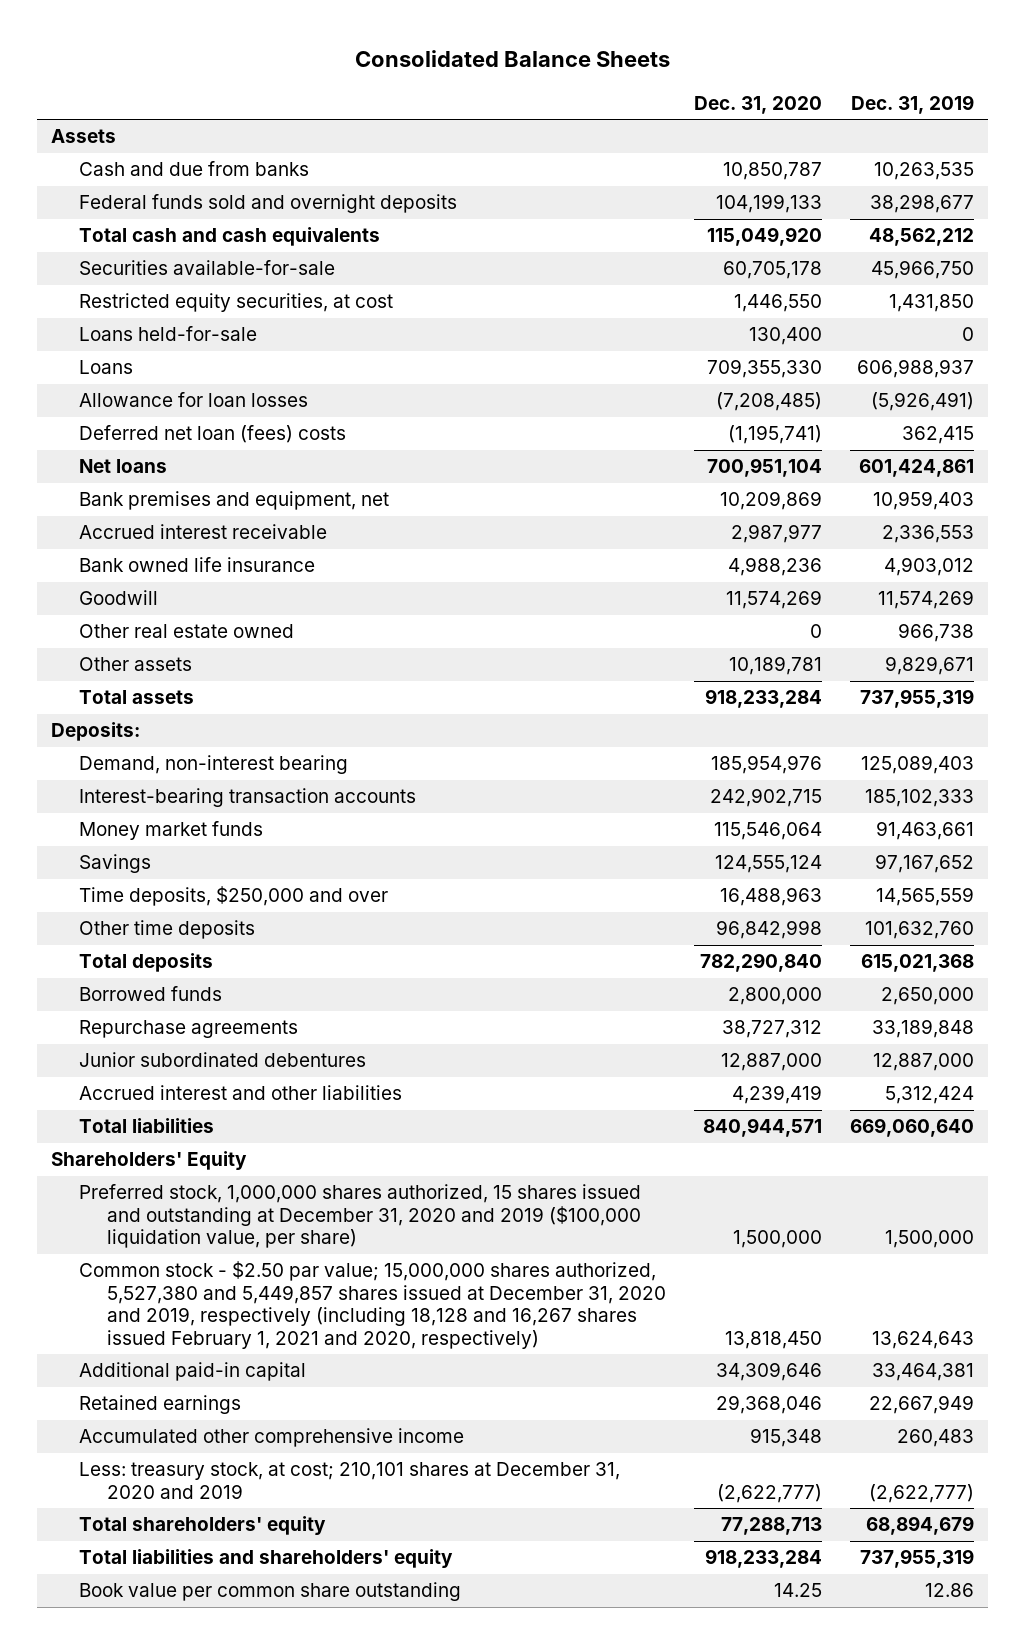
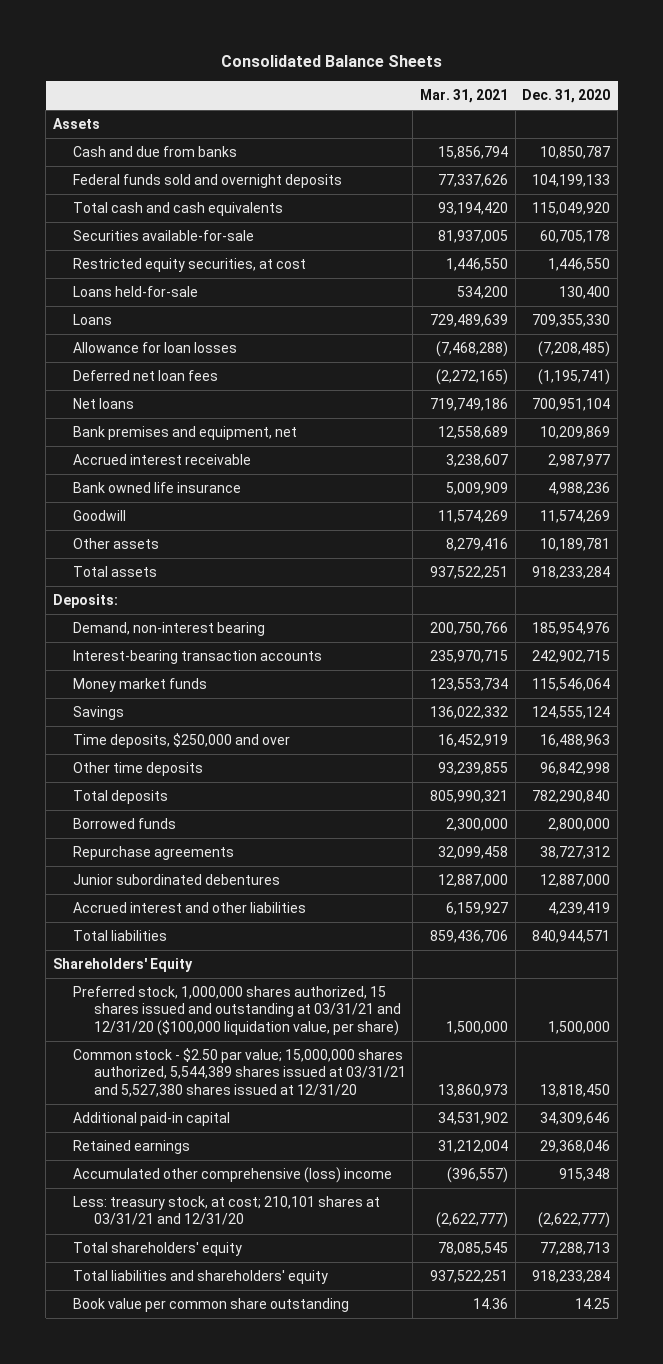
[851,94,975,114] Dec. 31, 2019 -> none
none -> [420,89,509,104] Mar. 31, 2021
[79,425,347,444] Deferred net loan (fees) costs -> [73,369,219,381] Deferred net loan fees
[79,624,295,639] Other real estate owned -> none
[79,1184,642,1249] Preferred stock, 1,000,000 shares authorized, 15 shares issued and outstanding at December 31, 2020 and 2019 ($100,000 liquidation value, per share) -> [73,985,401,1036] Preferred stock, 1,000,000 shares authorized, 15 shares issued and outstanding at 03/31/21 and 12/31/20 ($100,000 liquidation value, per share)
[79,1261,666,1349] Common stock - $2.50 par value; 15,000,000 shares authorized, 5,527,380 and 5,449,857 shares issued at December 31, 2020 and 2019, respectively (including 18,128 and 16,267 shares issued February 1, 2021 and 2020, respectively) -> [73,1047,406,1097] Common stock - $2.50 par value; 15,000,000 shares authorized, 5,544,389 shares issued at 03/31/21 and 5,527,380 shares issued at 12/31/20
[79,1428,465,1448] Accumulated other comprehensive income -> [73,1166,393,1183] Accumulated other comprehensive (loss) income
[79,1462,621,1499] Less: treasury stock, at cost; 210,101 shares at December 31, 2020 and 2019 -> [73,1195,381,1226] Less: treasury stock, at cost; 210,101 shares at 03/31/21 and 12/31/20

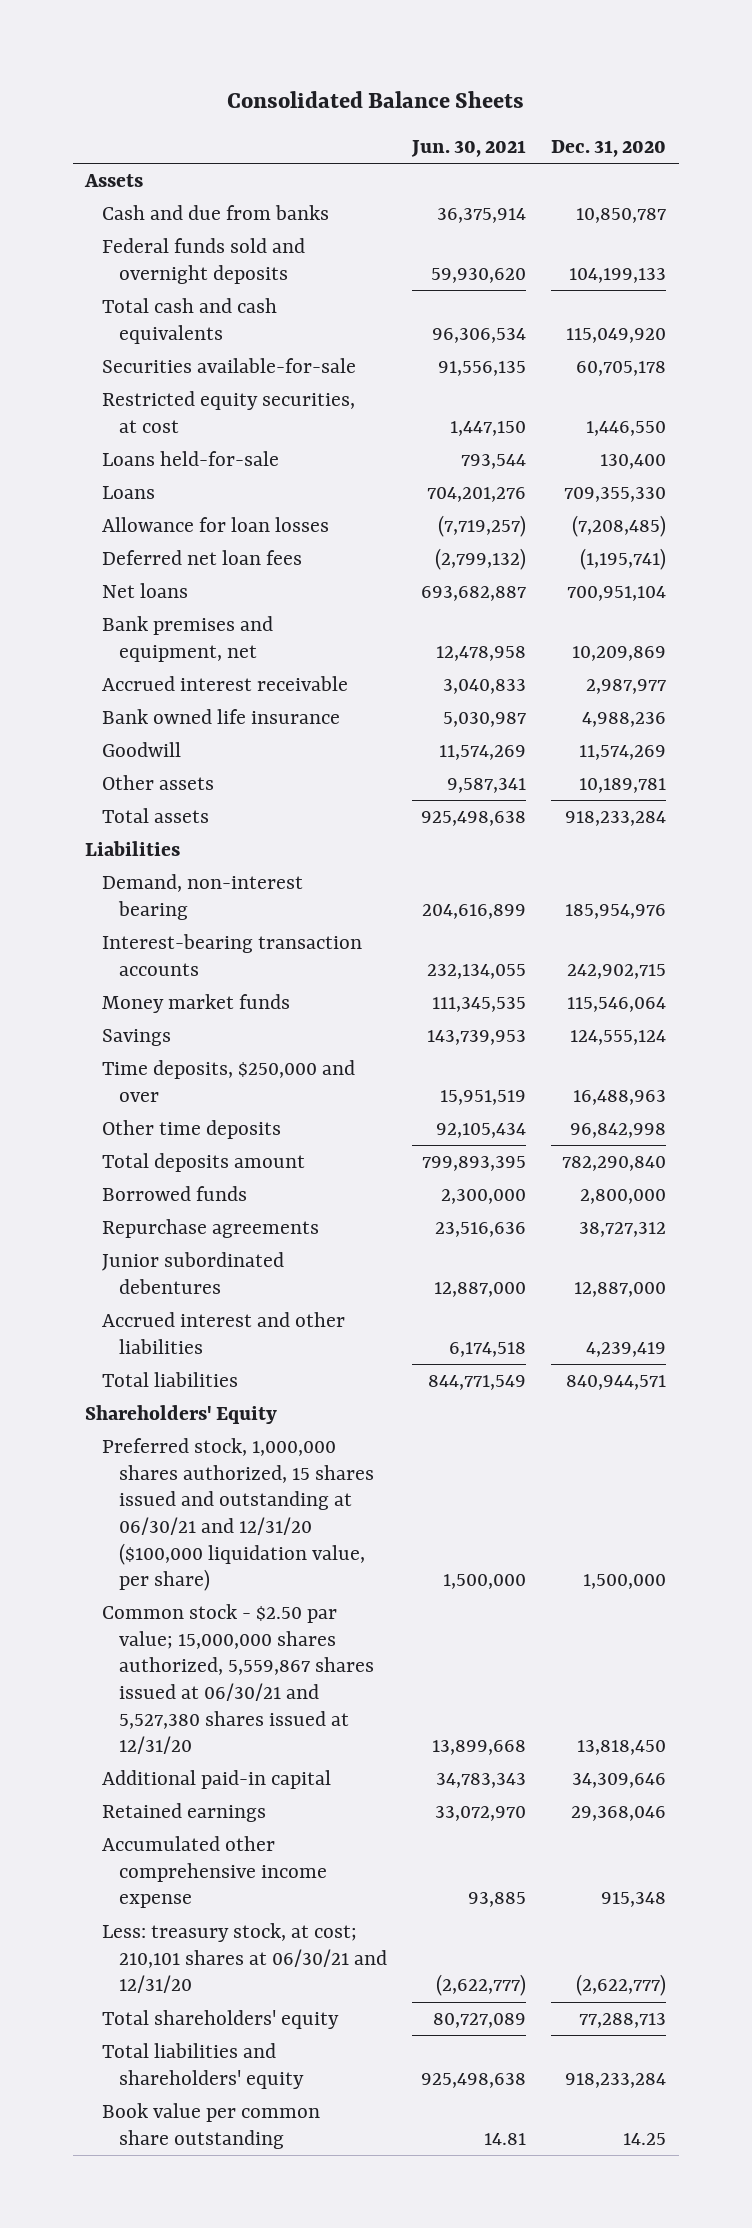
[420,89,509,104] Mar. 31, 2021 -> none
none -> [411,140,527,158] Jun. 30, 2021
[53,593,119,608] Deposits: -> none
none -> [85,841,181,857] Liabilities
[73,789,169,804] Total deposits -> [102,1153,306,1173] Total deposits amount
[73,985,401,1036] Preferred stock, 1,000,000 shares authorized, 15 shares issued and outstanding at 03/31/21 and 12/31/20 ($100,000 liquidation value, per share) -> [102,1438,375,1592] Preferred stock, 1,000,000 shares authorized, 15 shares issued and outstanding at 06/30/21 and 12/31/20 ($100,000 liquidation value, per share)
[73,1047,406,1097] Common stock - $2.50 par value; 15,000,000 shares authorized, 5,544,389 shares issued at 03/31/21 and 5,527,380 shares issued at 12/31/20 -> [102,1604,375,1755] Common stock - $2.50 par value; 15,000,000 shares authorized, 5,559,867 shares issued at 06/30/21 and 5,527,380 shares issued at 12/31/20
[73,1166,393,1183] Accumulated other comprehensive (loss) income -> [102,1836,328,1909] Accumulated other comprehensive income expense
[73,1195,381,1226] Less: treasury stock, at cost; 210,101 shares at 03/31/21 and 12/31/20 -> [102,1923,388,1994] Less: treasury stock, at cost; 210,101 shares at 06/30/21 and 12/31/20

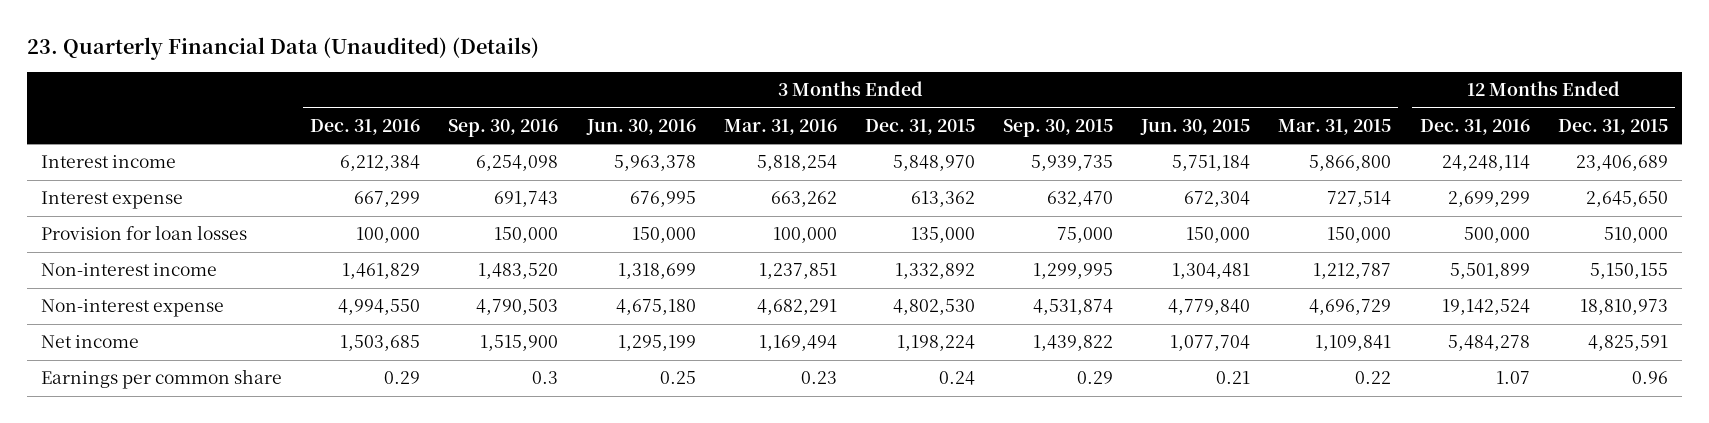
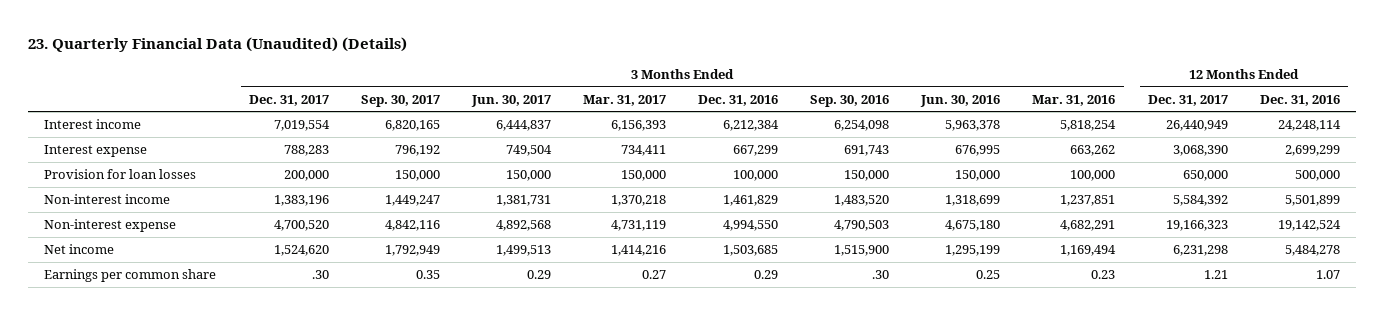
[864,118,975,135] Dec. 31, 2015 -> none
[1003,118,1114,137] Sep. 30, 2015 -> none
[1140,118,1251,135] Jun. 30, 2015 -> none
[1278,118,1392,135] Mar. 31, 2015 -> none
[1557,118,1668,135] Dec. 31, 2015 -> none
none -> [248,94,329,106] Dec. 31, 2017
none -> [360,94,440,107] Sep. 30, 2017
none -> [470,94,551,107] Jun. 30, 2017
none -> [582,94,666,106] Mar. 31, 2017
none -> [1147,94,1228,106] Dec. 31, 2017
[532,371,559,385] 0.3 -> [872,270,890,280] .30

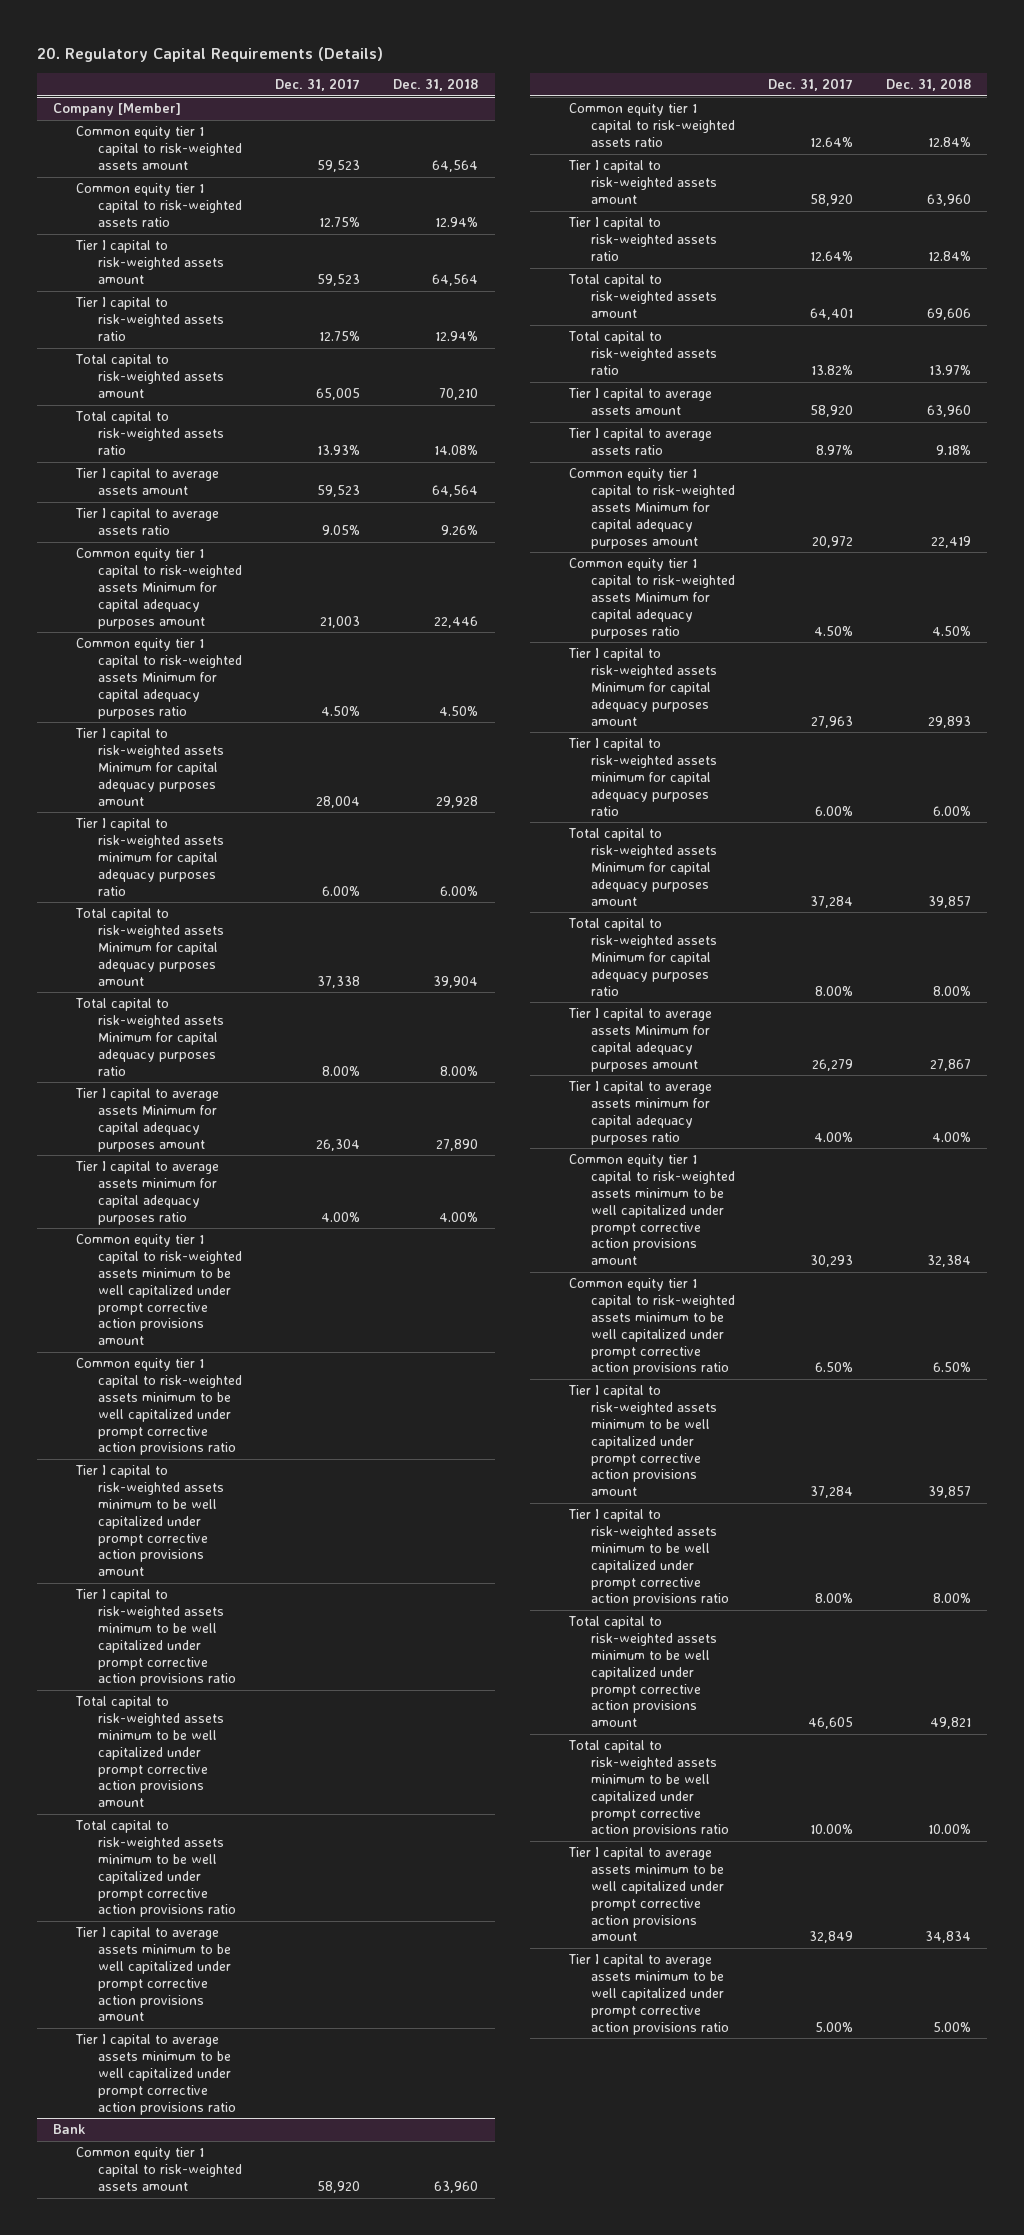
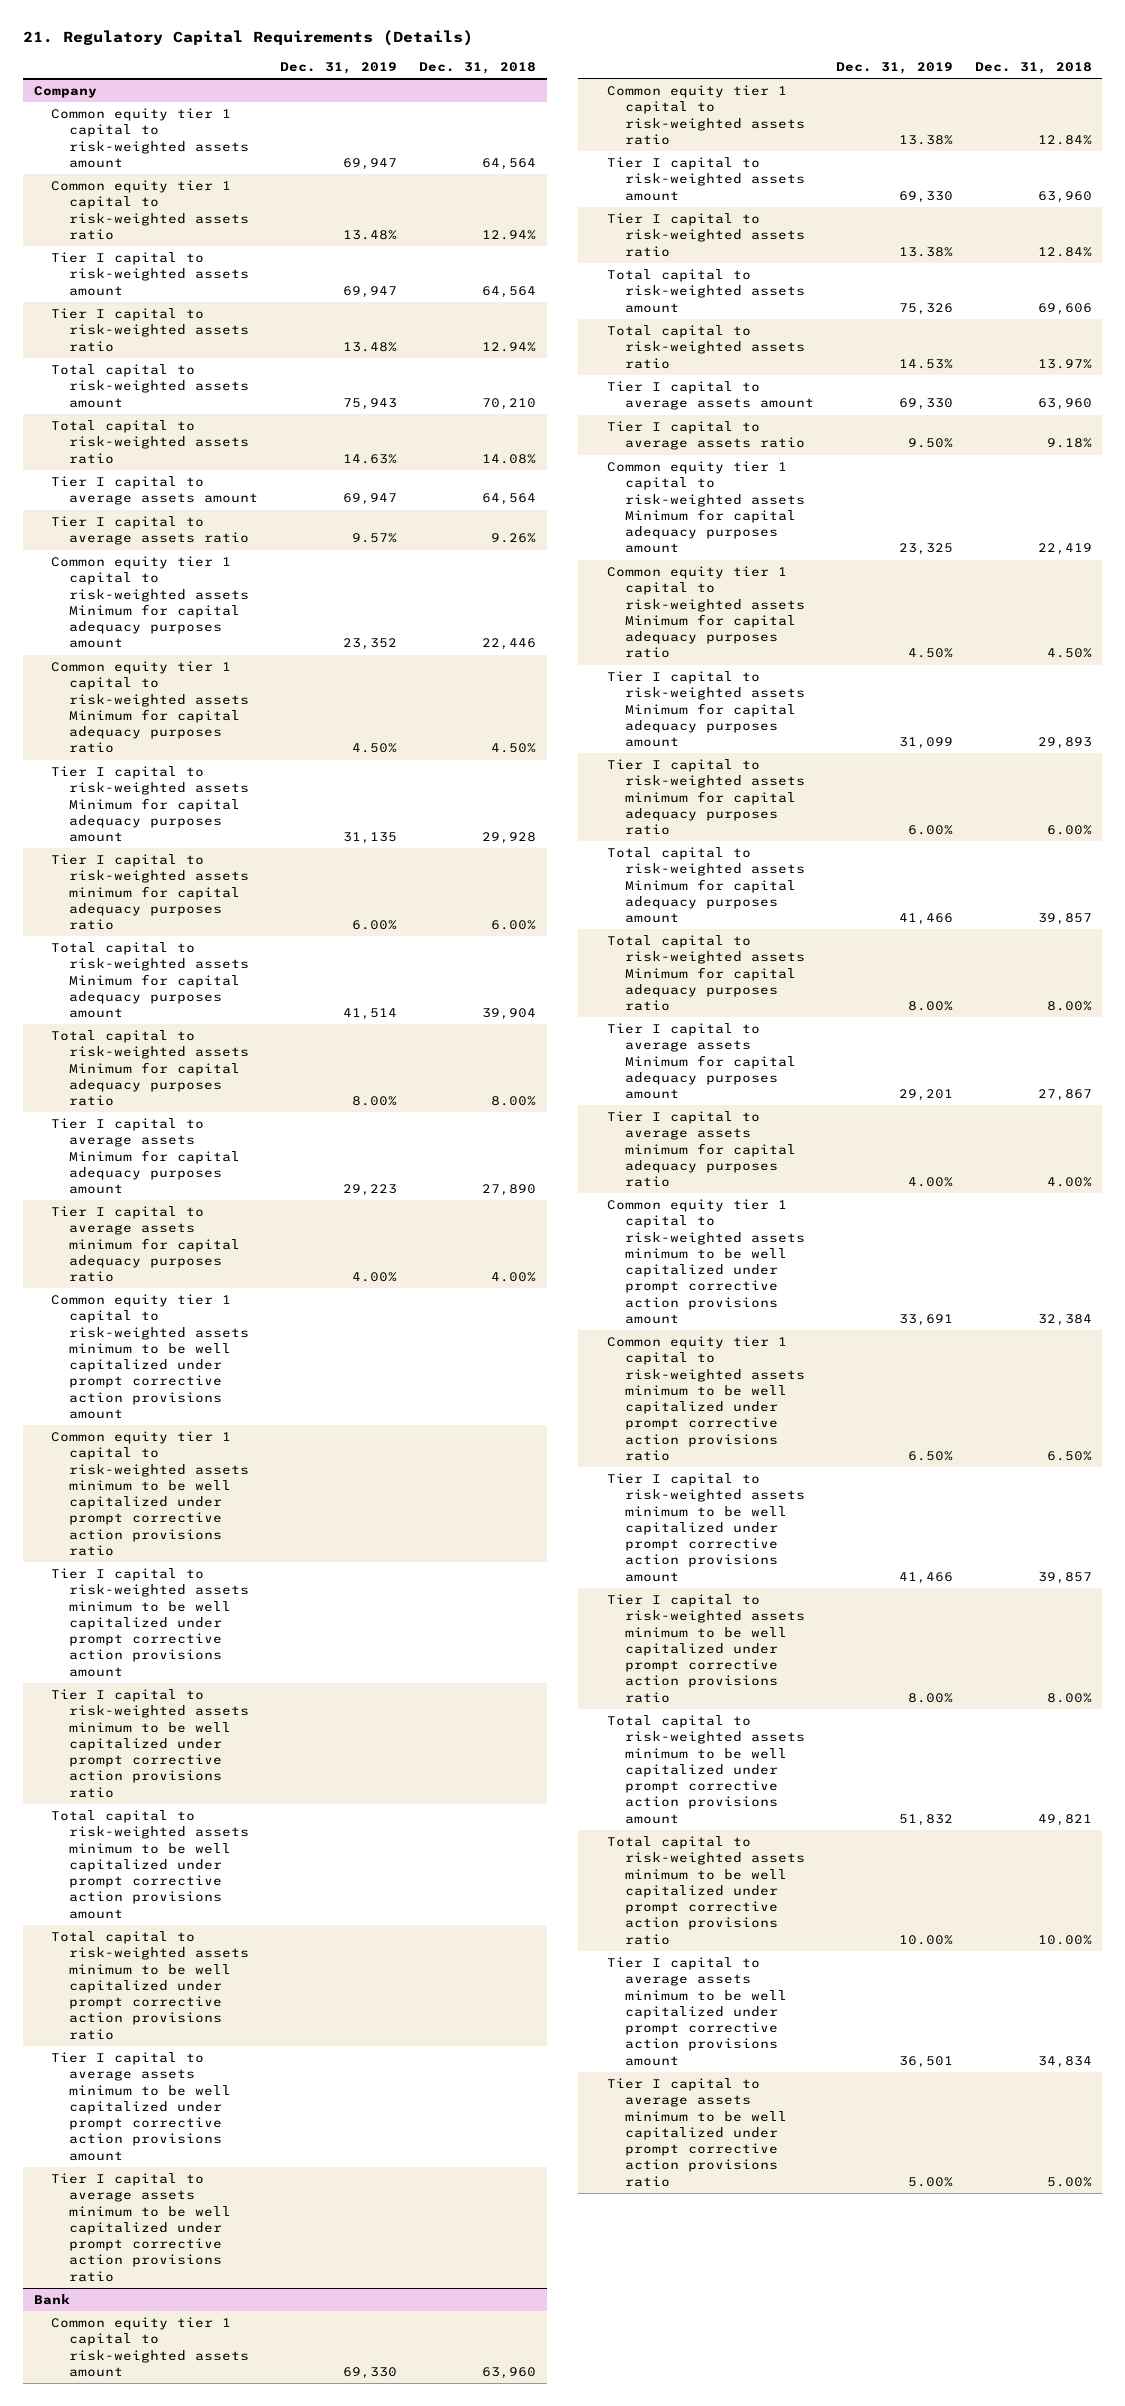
[36,46,383,62] 20. Regulatory Capital Requirements (Details) -> [22,30,473,47] 21. Regulatory Capital Requirements (Details)
[275,77,361,91] Dec. 31, 2017 -> none
none -> [279,61,397,74] Dec. 31, 2019
[53,103,182,117] Company [Member] -> [33,86,97,99] Company

